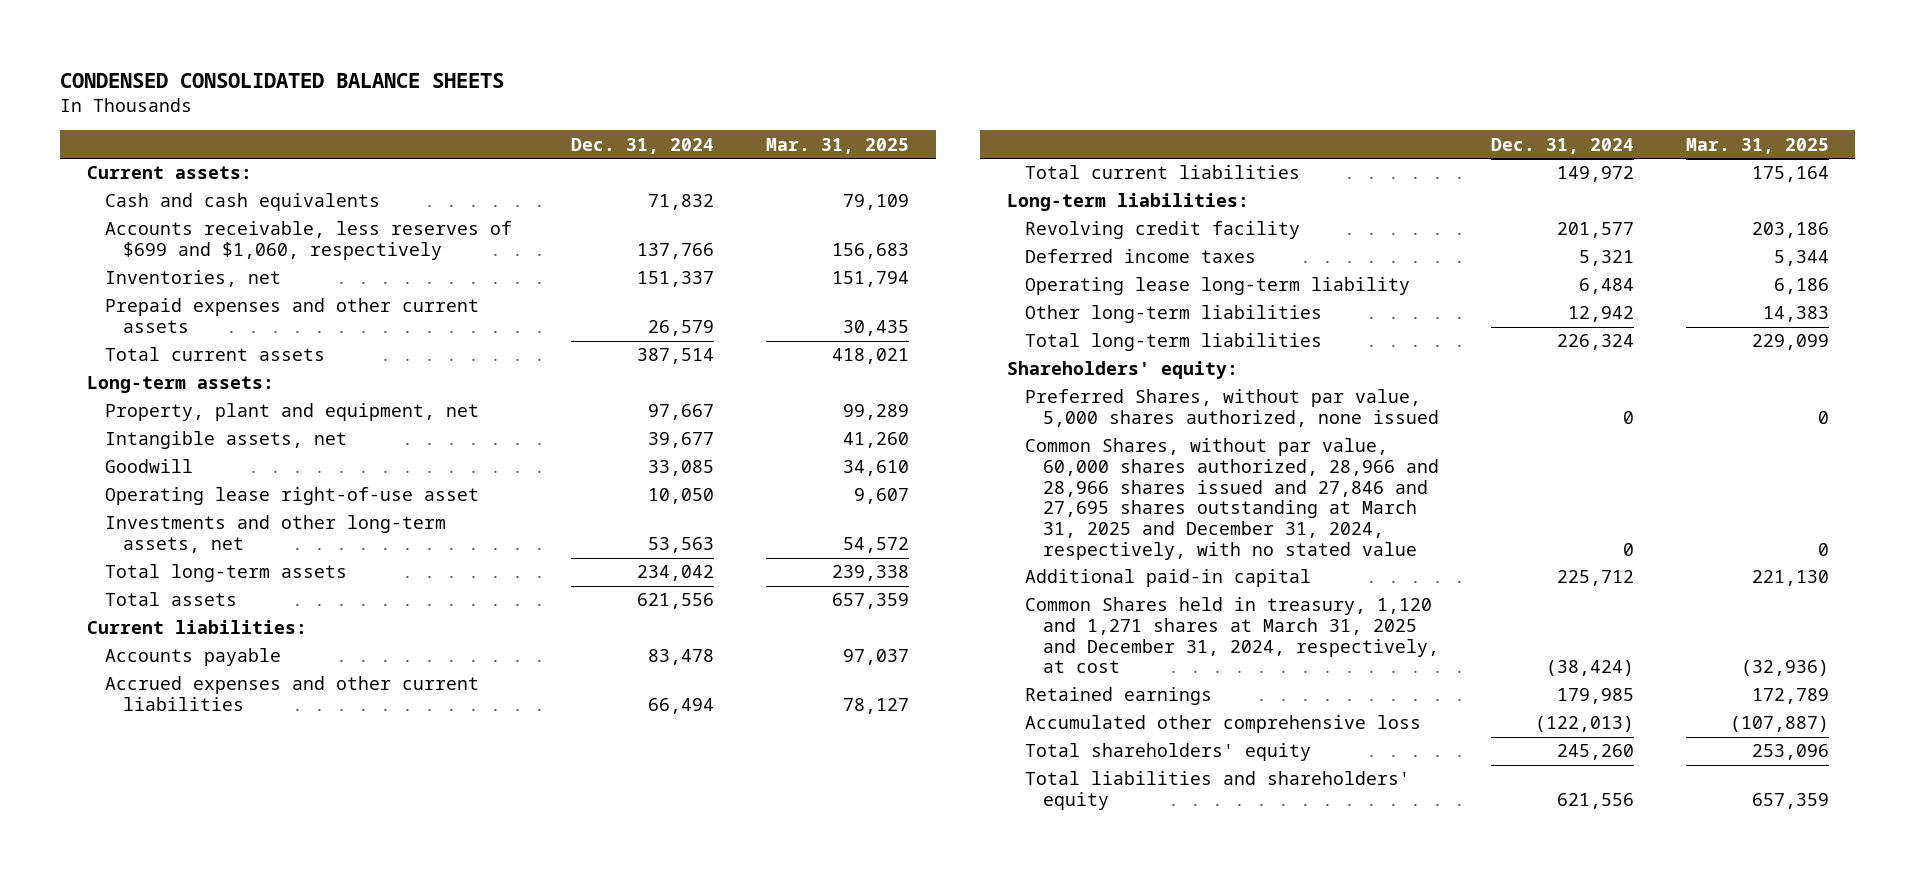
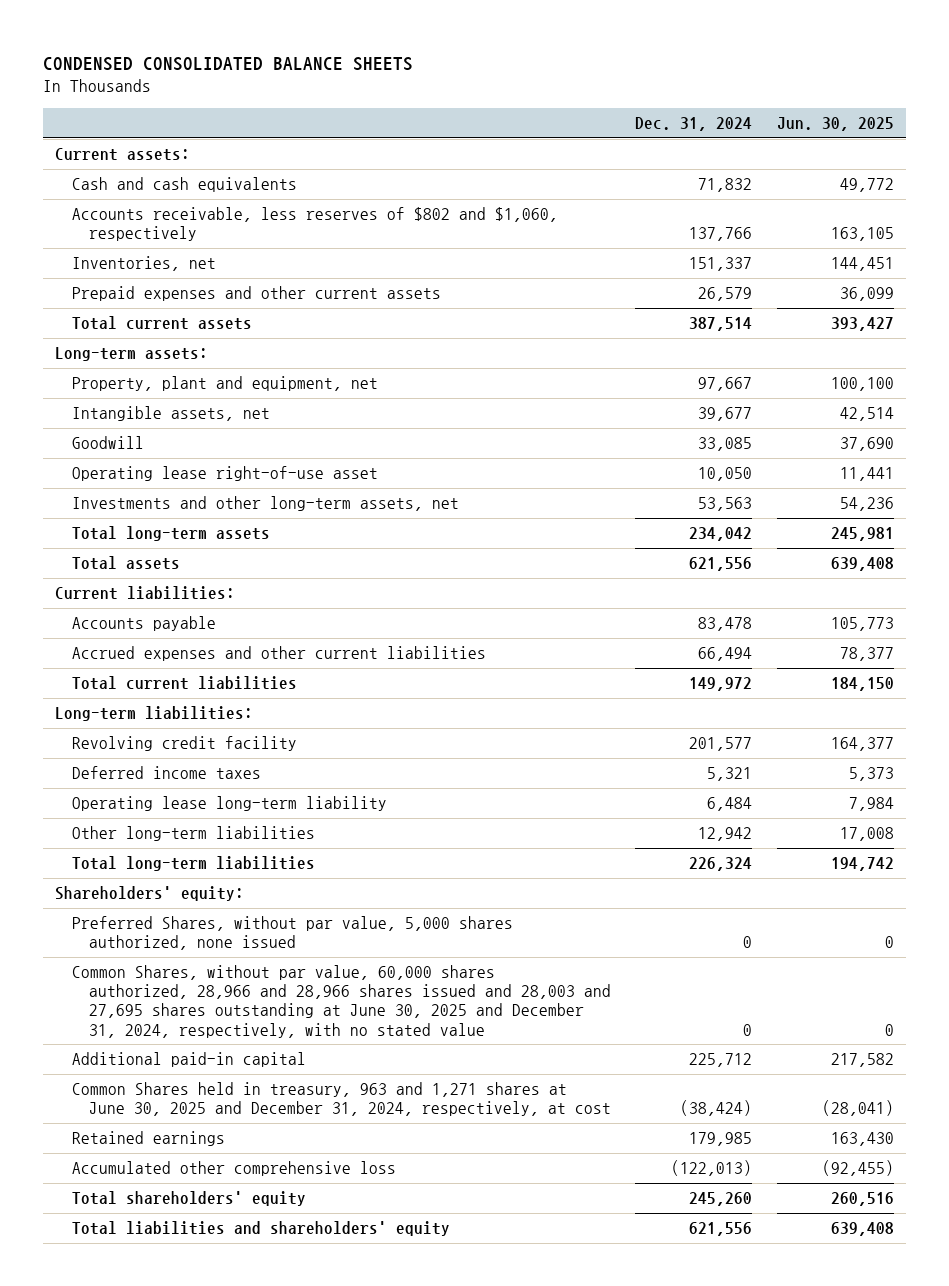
[766,137,910,154] Mar. 31, 2025 -> none
none -> [776,117,894,132] Jun. 30, 2025
[104,221,512,261] Accounts receivable, less reserves of $699 and $1,060, respectively -> [72,207,559,242] Accounts receivable, less reserves of $802 and $1,060, respectively
[1024,438,1439,560] Common Shares, without par value, 60,000 shares authorized, 28,966 and 28,966 shares issued and 27,846 and 27,695 shares outstanding at March 31, 2025 and December 31, 2024, respectively, with no stated value -> [72,965,611,1038] Common Shares, without par value, 60,000 shares authorized, 28,966 and 28,966 shares issued and 28,003 and 27,695 shares outstanding at June 30, 2025 and December 31, 2024, respectively, with no stated value
[1024,597,1439,674] Common Shares held in treasury, 1,120 and 1,271 shares at March 31, 2025 and December 31, 2024, respectively, at cost -> [72,1082,611,1117] Common Shares held in treasury, 963 and 1,271 shares at June 30, 2025 and December 31, 2024, respectively, at cost

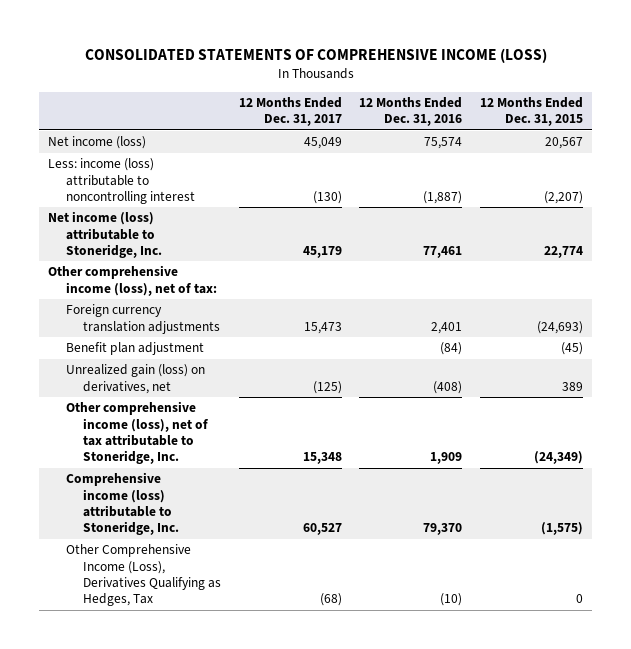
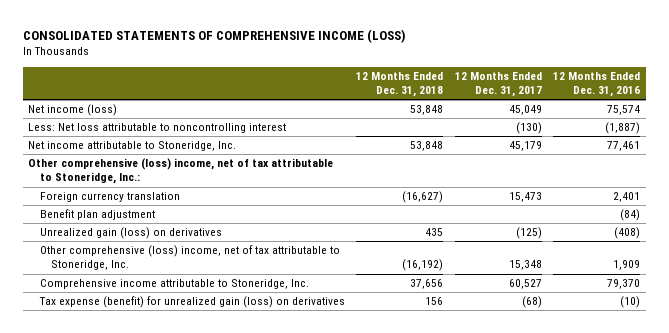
[480,96,584,127] 12 Months Ended Dec. 31, 2015 -> none
none -> [356,71,444,97] 12 Months Ended Dec. 31, 2018
[48,158,195,204] Less: income (loss) attributable to noncontrolling interest -> [28,123,287,134] Less: Net loss attributable to noncontrolling interest
[48,211,162,258] Net income (loss) attributable to Stoneridge, Inc. -> [28,141,237,152] Net income attributable to Stoneridge, Inc.
[48,265,217,296] Other comprehensive income (loss), net of tax: -> [28,158,334,185] Other comprehensive (loss) income, net of tax attributable to Stoneridge, Inc.:
[65,304,221,334] Foreign currency translation adjustments -> [39,192,180,203] Foreign currency translation
[65,364,205,394] Unrealized gain (loss) on derivatives, net -> [39,227,222,240] Unrealized gain (loss) on derivatives
[65,401,210,465] Other comprehensive income (loss), net of tax attributable to Stoneridge, Inc. -> [39,245,340,271] Other comprehensive (loss) income, net of tax attributable to Stoneridge, Inc.
[65,472,180,536] Comprehensive income (loss) attributable to Stoneridge, Inc. -> [39,279,309,290] Comprehensive income attributable to Stoneridge, Inc.
[65,544,222,607] Other Comprehensive Income (Loss), Derivatives Qualifying as Hedges, Tax -> [38,296,345,309] Tax expense (benefit) for unrealized gain (loss) on derivatives

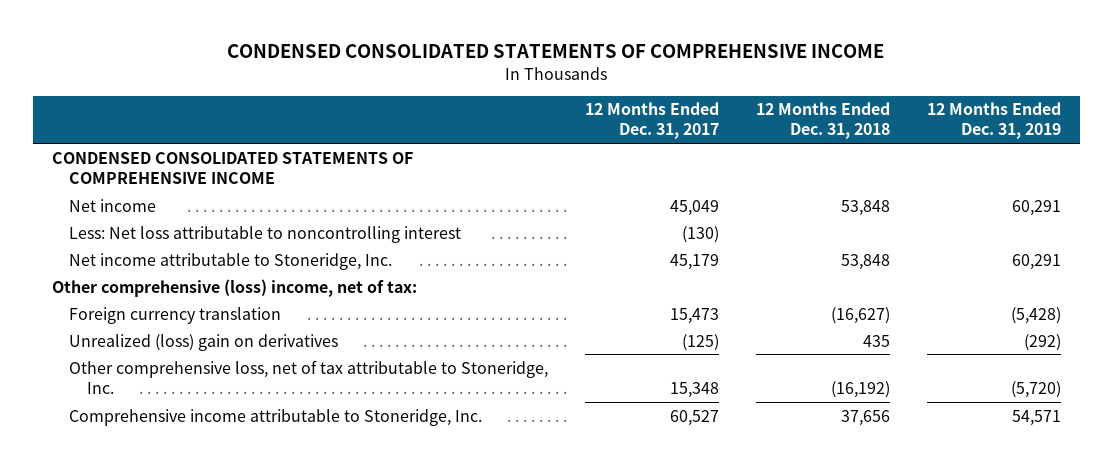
[22,29,405,44] CONSOLIDATED STATEMENTS OF COMPREHENSIVE INCOME (LOSS) -> [227,43,885,58] CONDENSED CONSOLIDATED STATEMENTS OF COMPREHENSIVE INCOME
[553,71,641,97] 12 Months Ended Dec. 31, 2016 -> none
none -> [927,102,1062,140] 12 Months Ended Dec. 31, 2019
none -> [51,151,413,184] CONDENSED CONSOLIDATED STATEMENTS OF COMPREHENSIVE INCOME
[28,104,118,117] Net income (loss) -> [69,198,157,212] Net income
[28,158,334,185] Other comprehensive (loss) income, net of tax attributable to Stoneridge, Inc.: -> [51,278,417,297] Other comprehensive (loss) income, net of tax:
[39,209,155,221] Benefit plan adjustment -> none
[39,227,222,240] Unrealized gain (loss) on derivatives -> [69,333,339,351] Unrealized (loss) gain on derivatives
[39,245,340,271] Other comprehensive (loss) income, net of tax attributable to Stoneridge, Inc. -> [69,359,549,394] Other comprehensive loss, net of tax attributable to Stoneridge, Inc.
[38,296,345,309] Tax expense (benefit) for unrealized gain (loss) on derivatives -> none

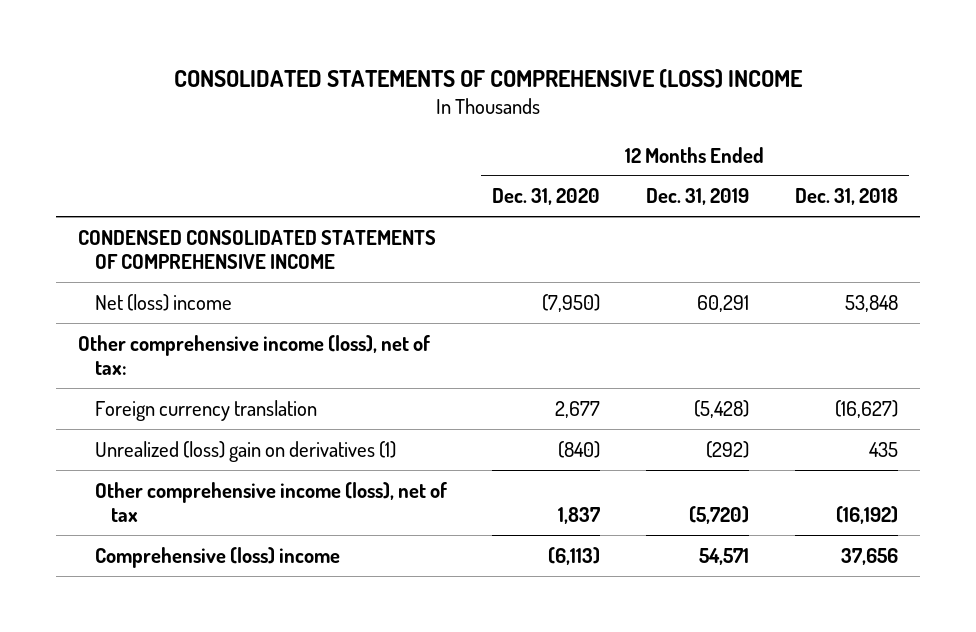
[227,43,885,58] CONDENSED CONSOLIDATED STATEMENTS OF COMPREHENSIVE INCOME -> [173,69,803,89] CONSOLIDATED STATEMENTS OF COMPREHENSIVE (LOSS) INCOME
[585,102,720,140] 12 Months Ended Dec. 31, 2017 -> none
none -> [492,188,601,206] Dec. 31, 2020
[69,225,462,243] Less: Net loss attributable to noncontrolling interest -> none
[69,252,393,270] Net income attributable to Stoneridge, Inc. -> none
[69,198,157,212] Net income -> [94,293,232,311] Net (loss) income
[51,278,417,297] Other comprehensive (loss) income, net of tax: -> [78,334,431,376] Other comprehensive income (loss), net of tax:
[69,333,339,351] Unrealized (loss) gain on derivatives -> [94,440,396,462] Unrealized (loss) gain on derivatives (1)
[69,359,549,394] Other comprehensive loss, net of tax attributable to Stoneridge, Inc. -> [94,481,447,523] Other comprehensive income (loss), net of tax
[69,408,483,426] Comprehensive income attributable to Stoneridge, Inc. -> [94,546,340,568] Comprehensive (loss) income

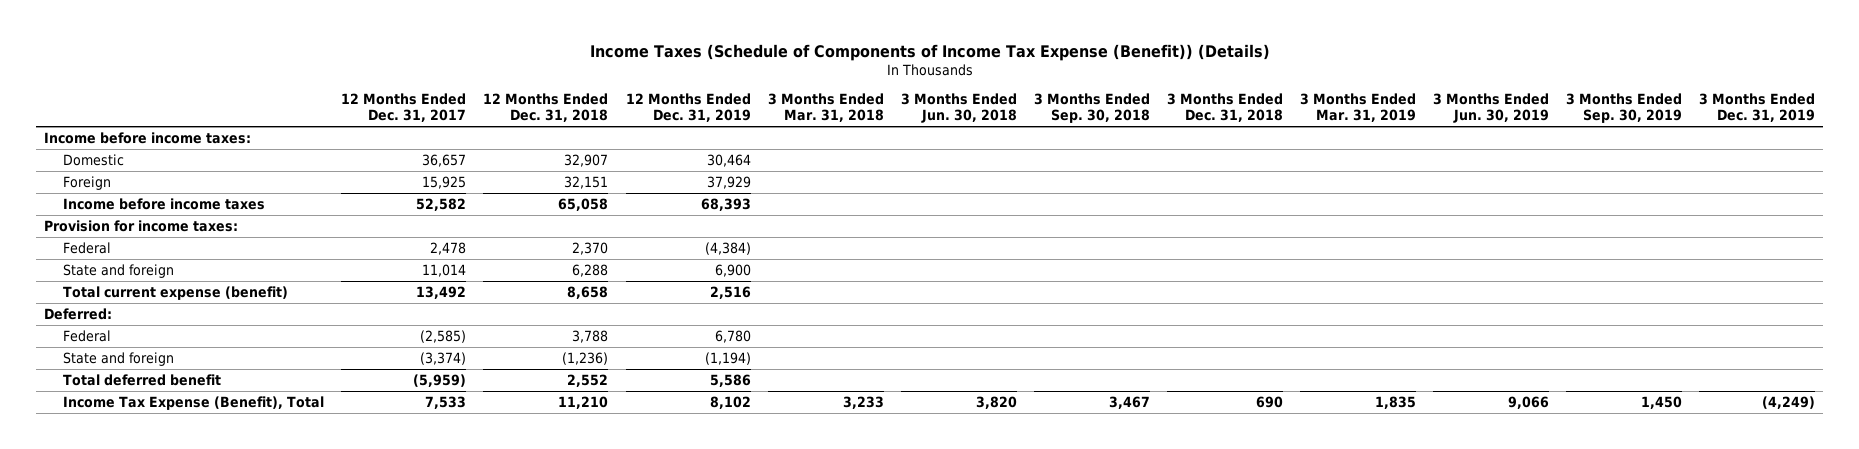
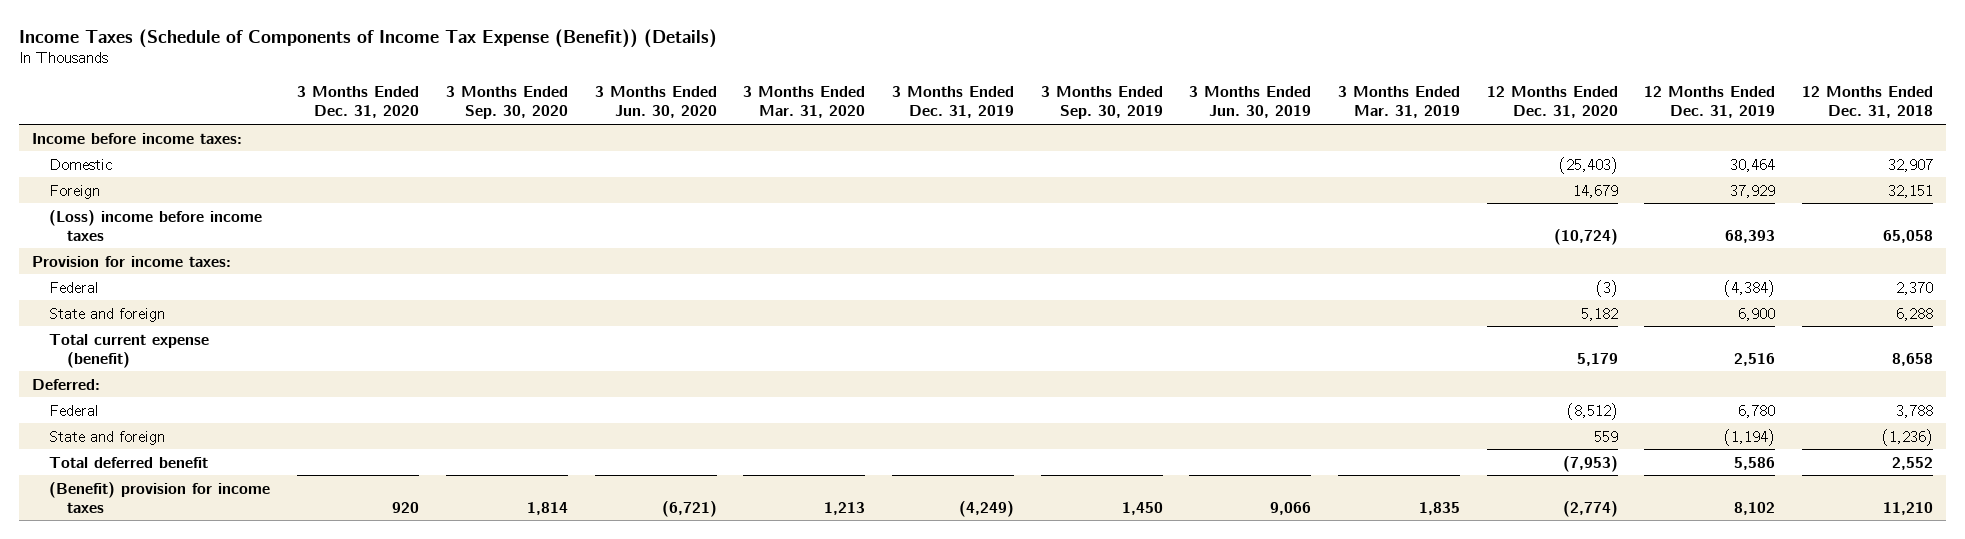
[341,93,467,123] 12 Months Ended Dec. 31, 2017 -> none
[767,93,884,123] 3 Months Ended Mar. 31, 2018 -> none
[900,93,1017,124] 3 Months Ended Jun. 30, 2018 -> none
[1033,93,1150,124] 3 Months Ended Sep. 30, 2018 -> none
[1166,93,1283,123] 3 Months Ended Dec. 31, 2018 -> none
none -> [297,86,420,119] 3 Months Ended Dec. 31, 2020
none -> [445,86,568,120] 3 Months Ended Sep. 30, 2020
none -> [594,86,717,119] 3 Months Ended Jun. 30, 2020
none -> [743,86,866,119] 3 Months Ended Mar. 31, 2020
none -> [1486,86,1618,119] 12 Months Ended Dec. 31, 2020
[63,198,266,211] Income before income taxes -> [49,209,263,241] (Loss) income before income taxes
[63,396,325,411] Income Tax Expense (Benefit), Total -> [49,481,271,513] (Benefit) provision for income taxes

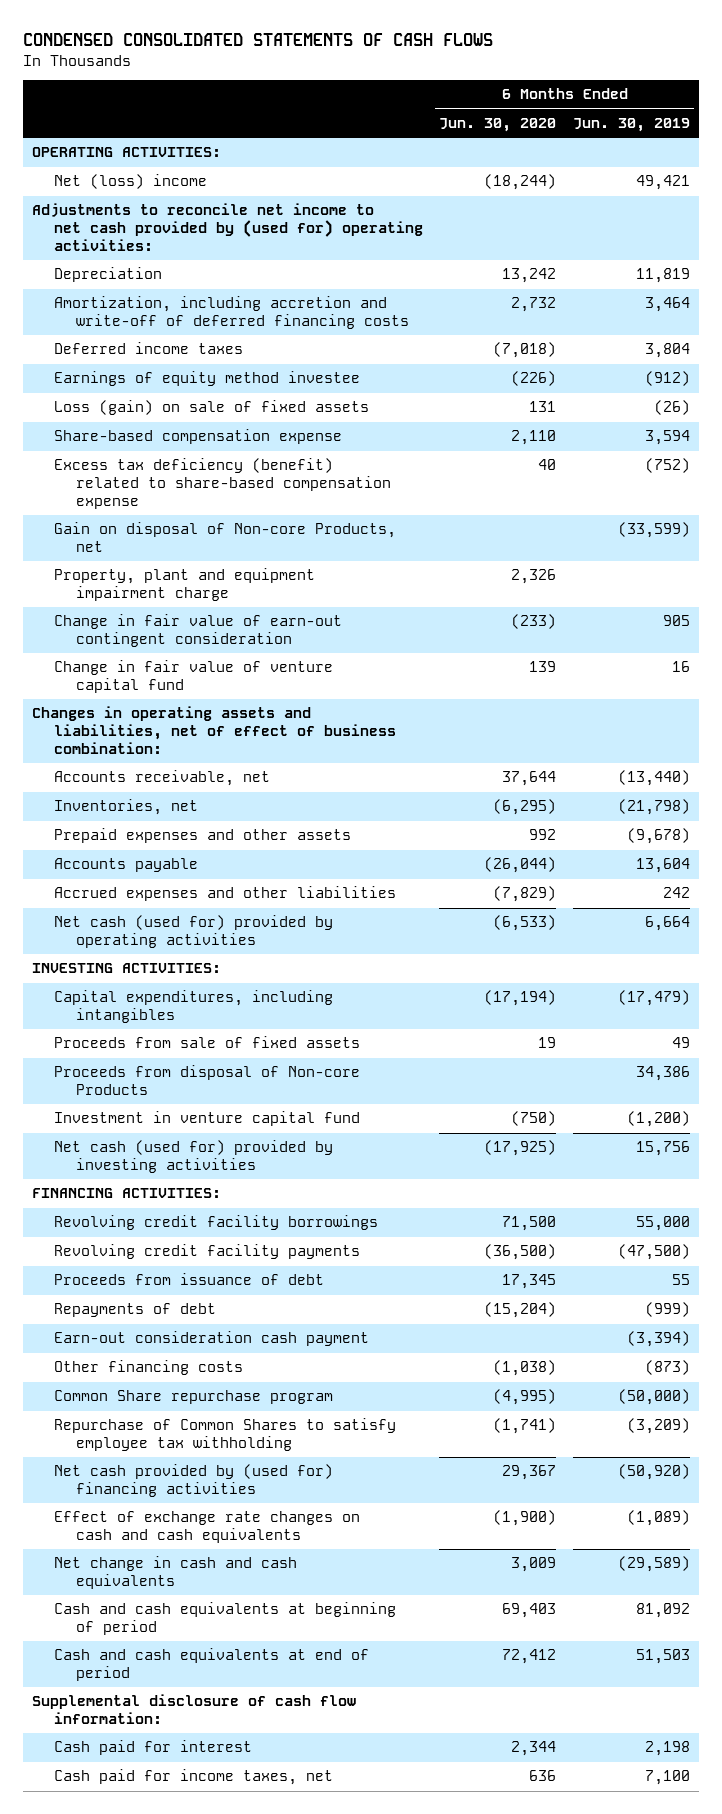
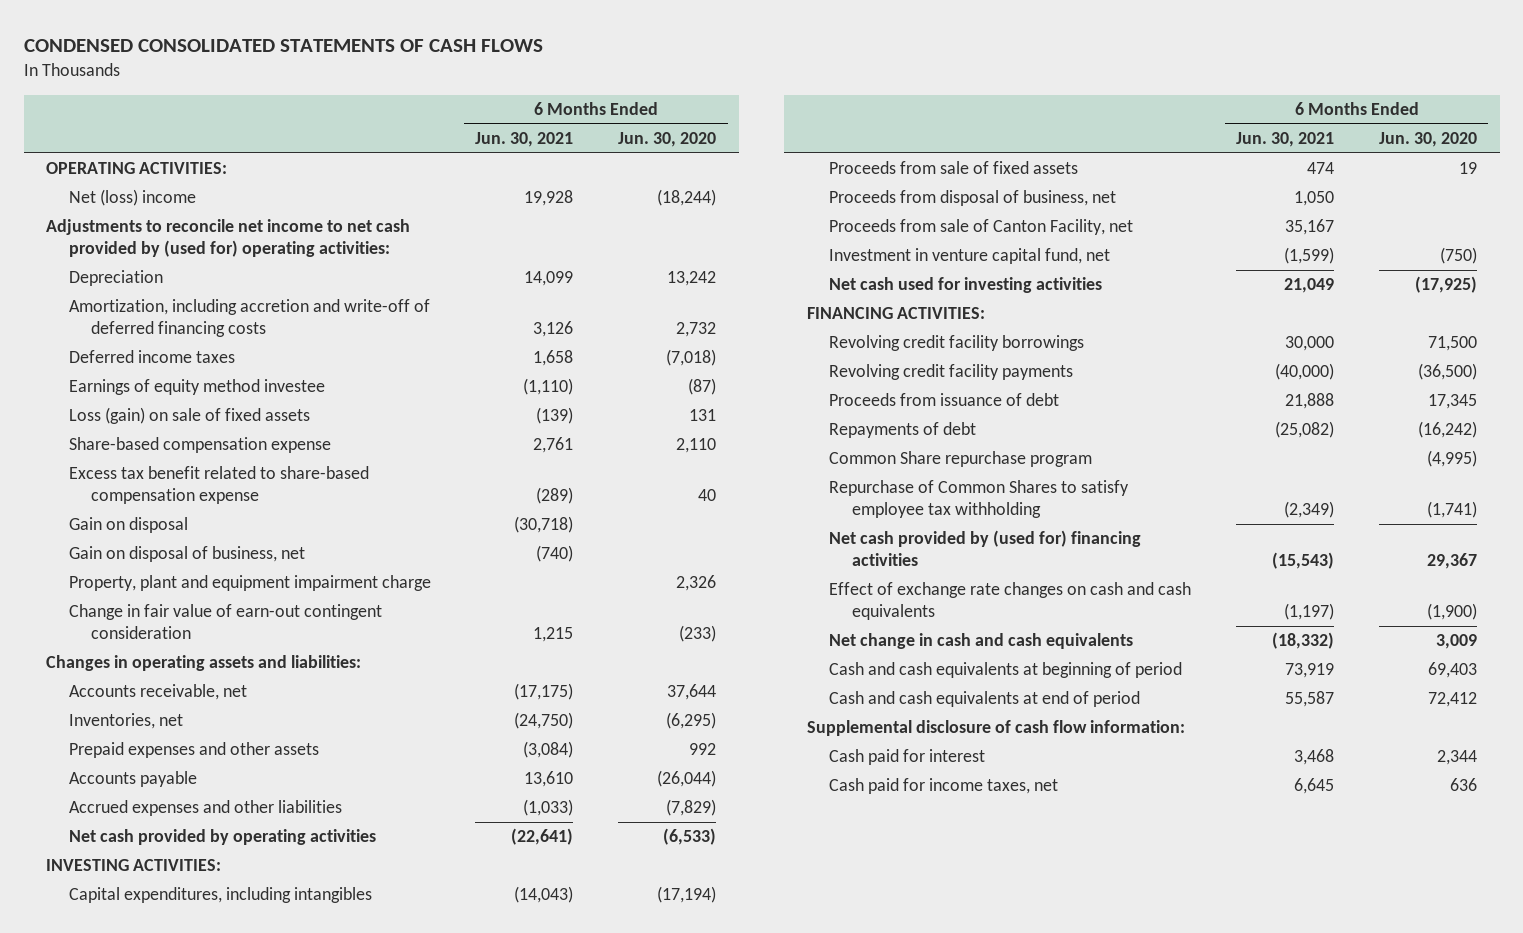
[573,117,691,132] Jun. 30, 2019 -> none
none -> [475,132,574,148] Jun. 30, 2021
[511,371,557,387] (226) -> [688,378,717,396] (87)
[53,458,391,509] Excess tax deficiency (benefit) related to share-based compensation expense -> [68,466,369,505] Excess tax benefit related to share-based compensation expense
none -> [68,517,188,534] Gain on disposal
[53,522,396,553] Gain on disposal of Non-core Products, net -> [68,546,305,563] Gain on disposal of business, net
[53,660,333,694] Change in fair value of venture capital fund -> none
[31,706,396,754] Changes in operating assets and liabilities, net of effect of business combination: -> [46,655,362,672] Changes in operating assets and liabilities:
[53,915,333,949] Net cash (used for) provided by operating activities -> [68,829,376,846] Net cash provided by operating activities
[53,1065,360,1096] Proceeds from disposal of Non-core Products -> [829,190,1117,207] Proceeds from disposal of business, net
none -> [829,219,1134,236] Proceeds from sale of Canton Facility, net
[53,1111,360,1127] Investment in venture capital fund -> [829,248,1111,265] Investment in venture capital fund, net
[53,1140,333,1174] Net cash (used for) provided by investing activities -> [829,277,1103,294] Net cash used for investing activities
[53,1331,369,1347] Earn-out consideration cash payment -> none
[53,1360,243,1376] Other financing costs -> none
[484,1302,557,1319] (15,204) -> [1418,421,1478,439] (16,242)

